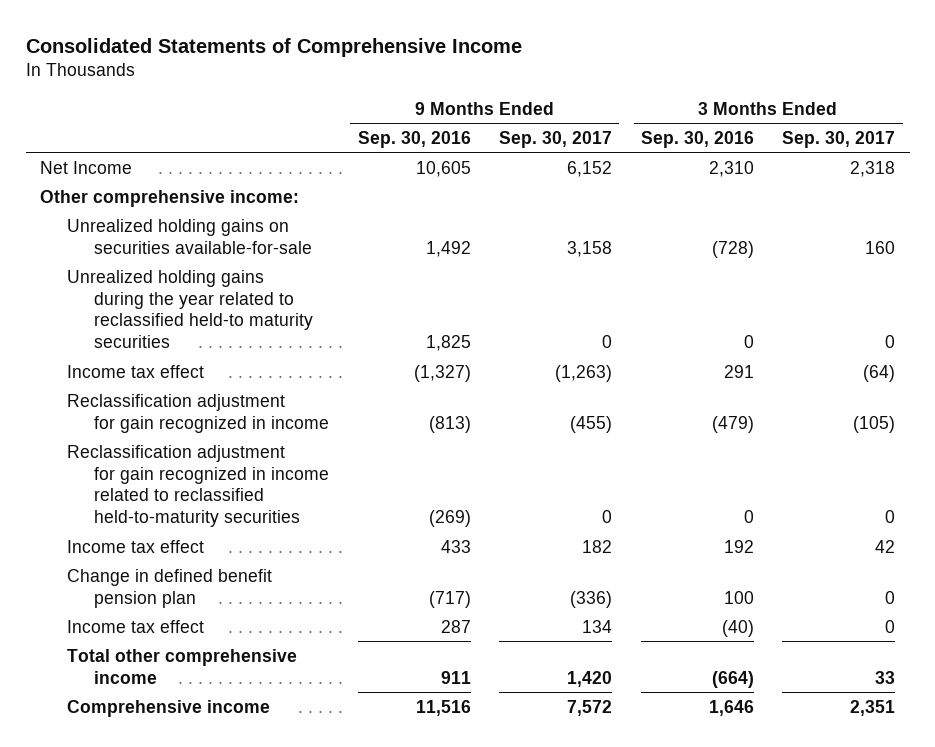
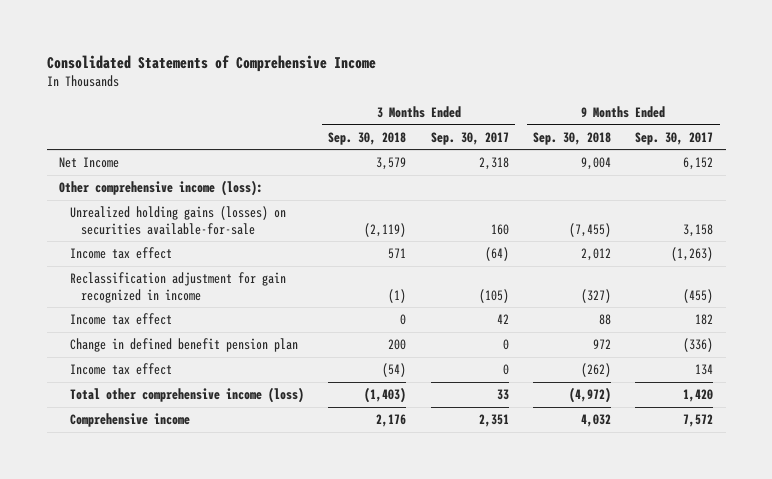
[357,130,471,148] Sep. 30, 2016 -> none
[640,130,754,148] Sep. 30, 2016 -> none
none -> [328,131,407,145] Sep. 30, 2018
none -> [533,131,612,145] Sep. 30, 2018
[66,269,313,349] Unrealized holding gains during the year related to reclassified held-to maturity securities -> none
[39,189,299,207] Other comprehensive income: -> [58,180,263,197] Other comprehensive income (loss):
[66,218,312,254] Unrealized holding gains on securities available-for-sale -> [70,206,287,235] Unrealized holding gains (losses) on securities available-for-sale
[66,444,329,528] Reclassification adjustment for gain recognized in income related to reclassified held-to-maturity securities -> none
[66,648,297,684] Total other comprehensive income -> [70,387,305,404] Total other comprehensive income (loss)

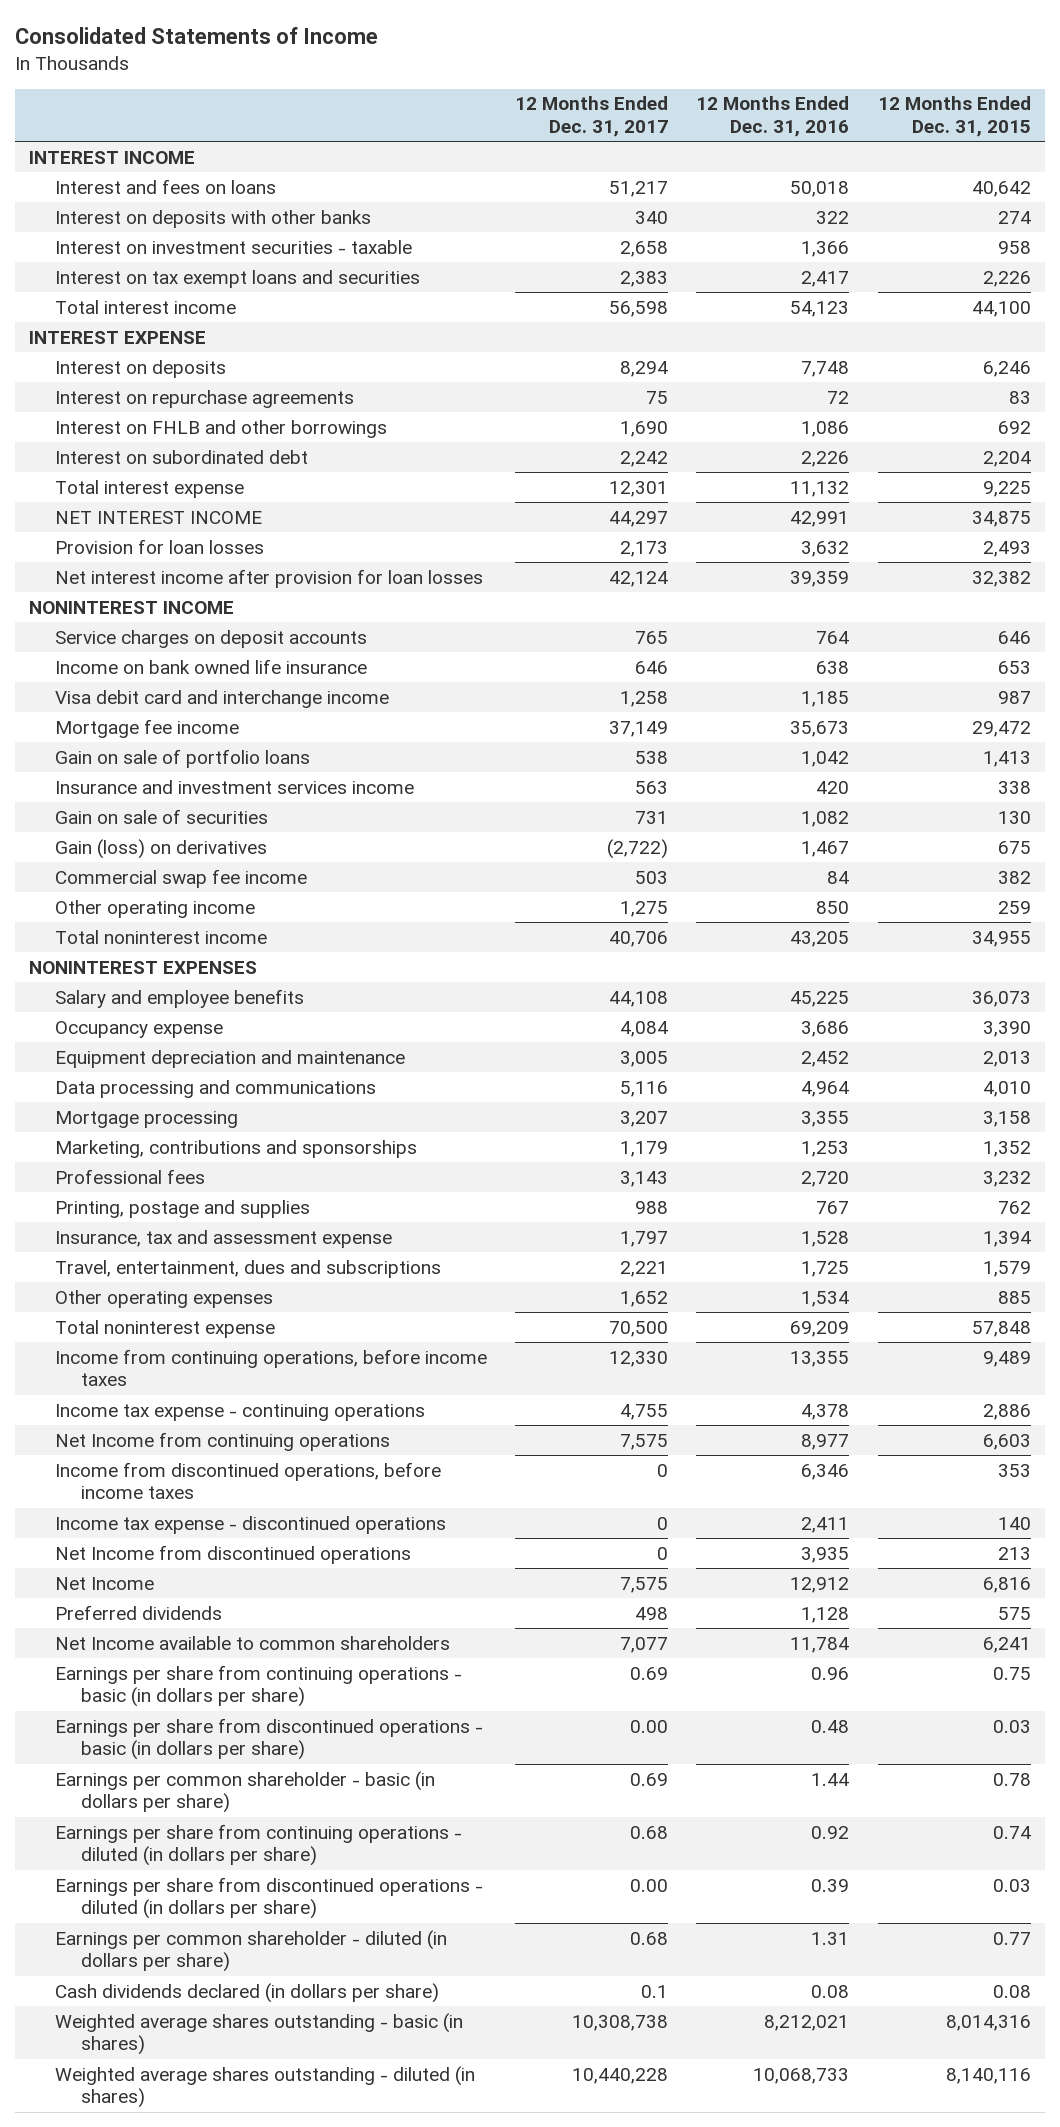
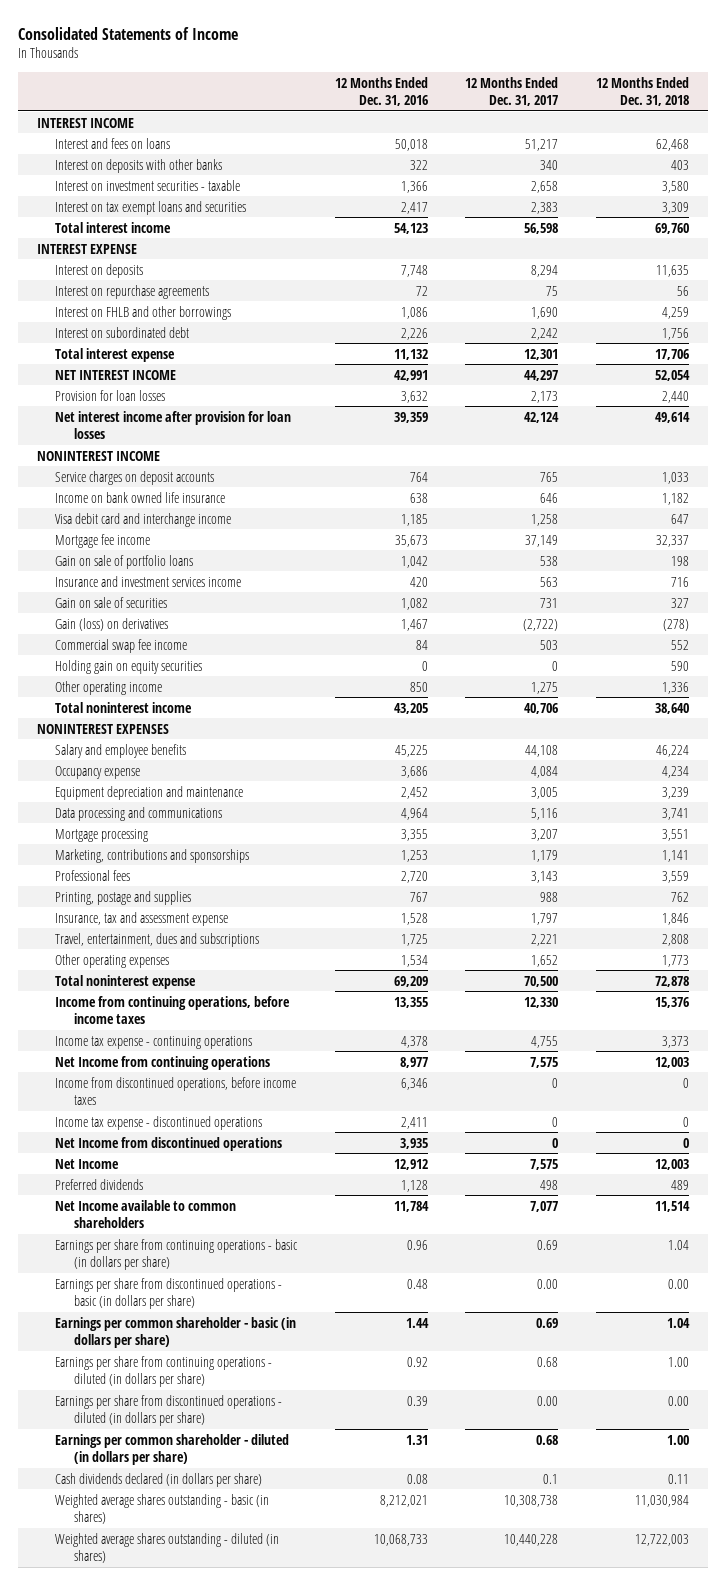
[877,96,1031,137] 12 Months Ended Dec. 31, 2015 -> none
none -> [595,76,689,107] 12 Months Ended Dec. 31, 2018
none -> [55,659,203,674] Holding gain on equity securities

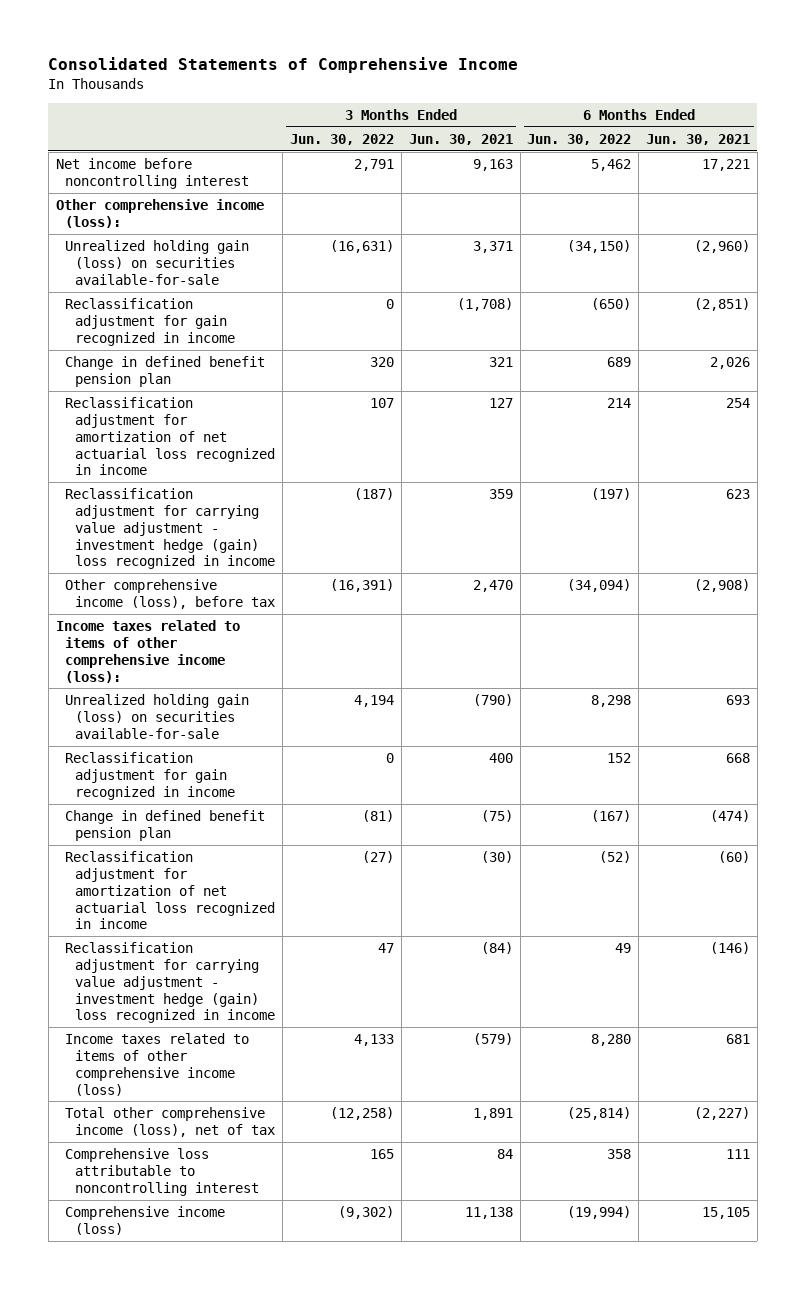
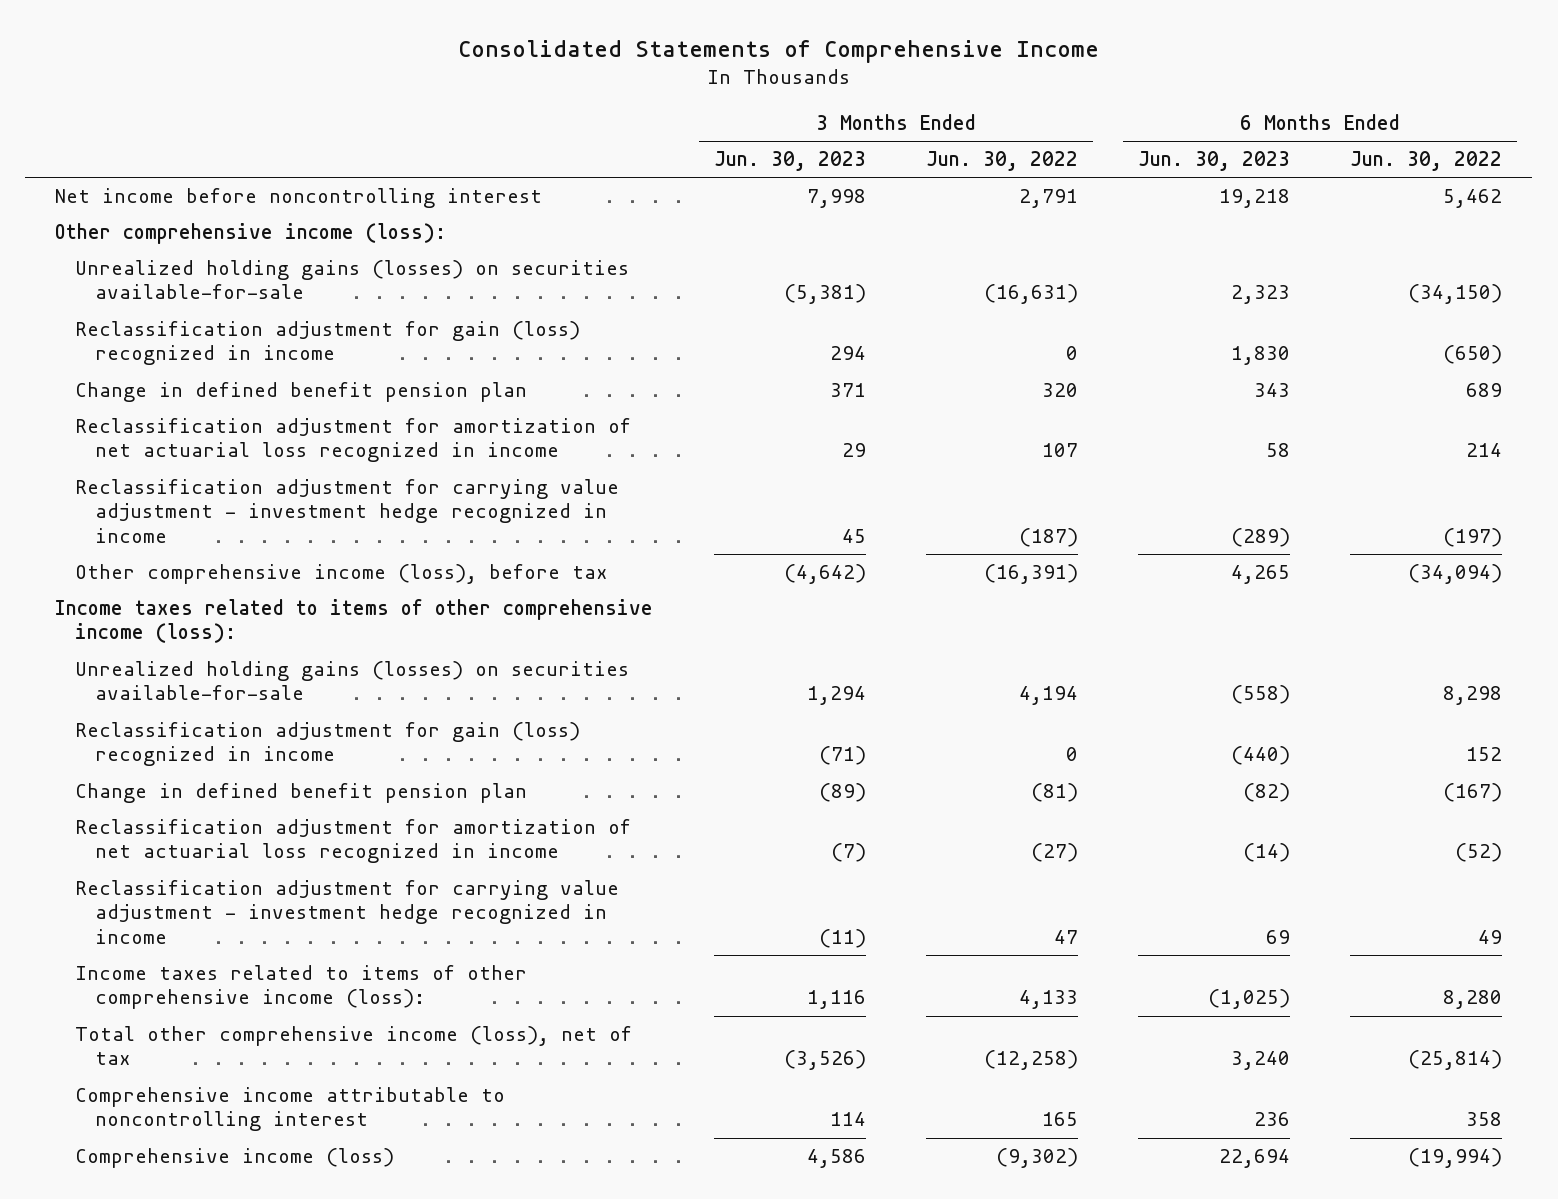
[408,133,513,145] Jun. 30, 2021 -> none
[646,133,751,145] Jun. 30, 2021 -> none
none -> [713,151,866,172] Jun. 30, 2023
none -> [1137,151,1290,172] Jun. 30, 2023
[65,240,250,285] Unrealized holding gain (loss) on securities available-for-sale -> [75,260,630,300] Unrealized holding gains (losses) on securities available-for-sale
[65,298,236,346] Reclassification adjustment for gain recognized in income -> [75,321,581,366] Reclassification adjustment for gain (loss) recognized in income
[65,488,276,570] Reclassification adjustment for carrying value adjustment - investment hedge (gain) loss recognized in income -> [75,479,620,543] Reclassification adjustment for carrying value adjustment - investment hedge recognized in income
[65,694,250,739] Unrealized holding gain (loss) on securities available-for-sale -> [75,661,630,701] Unrealized holding gains (losses) on securities available-for-sale
[65,752,236,800] Reclassification adjustment for gain recognized in income -> [75,722,581,767] Reclassification adjustment for gain (loss) recognized in income
[65,942,276,1024] Reclassification adjustment for carrying value adjustment - investment hedge (gain) loss recognized in income -> [75,880,620,944] Reclassification adjustment for carrying value adjustment - investment hedge recognized in income
[65,1033,250,1096] Income taxes related to items of other comprehensive income (loss) -> [75,965,528,1010] Income taxes related to items of other comprehensive income (loss):
[65,1148,260,1196] Comprehensive loss attributable to noncontrolling interest -> [75,1087,506,1132] Comprehensive income attributable to noncontrolling interest

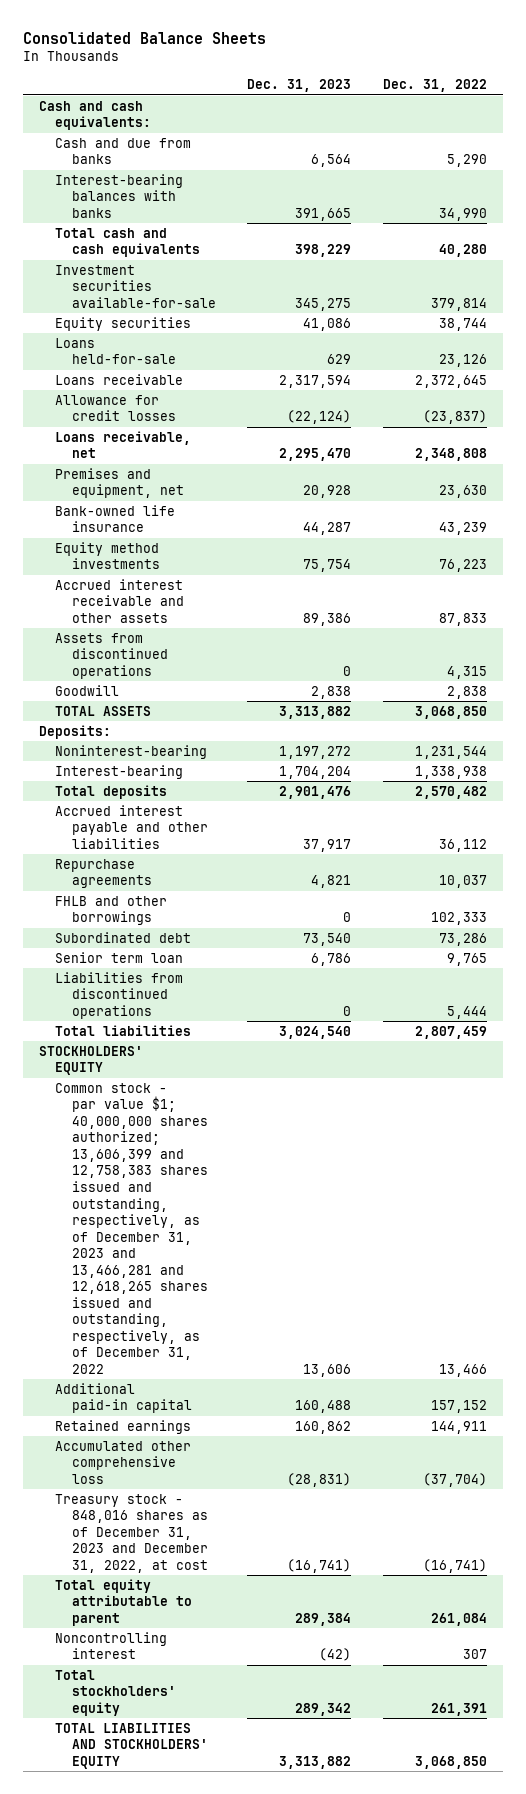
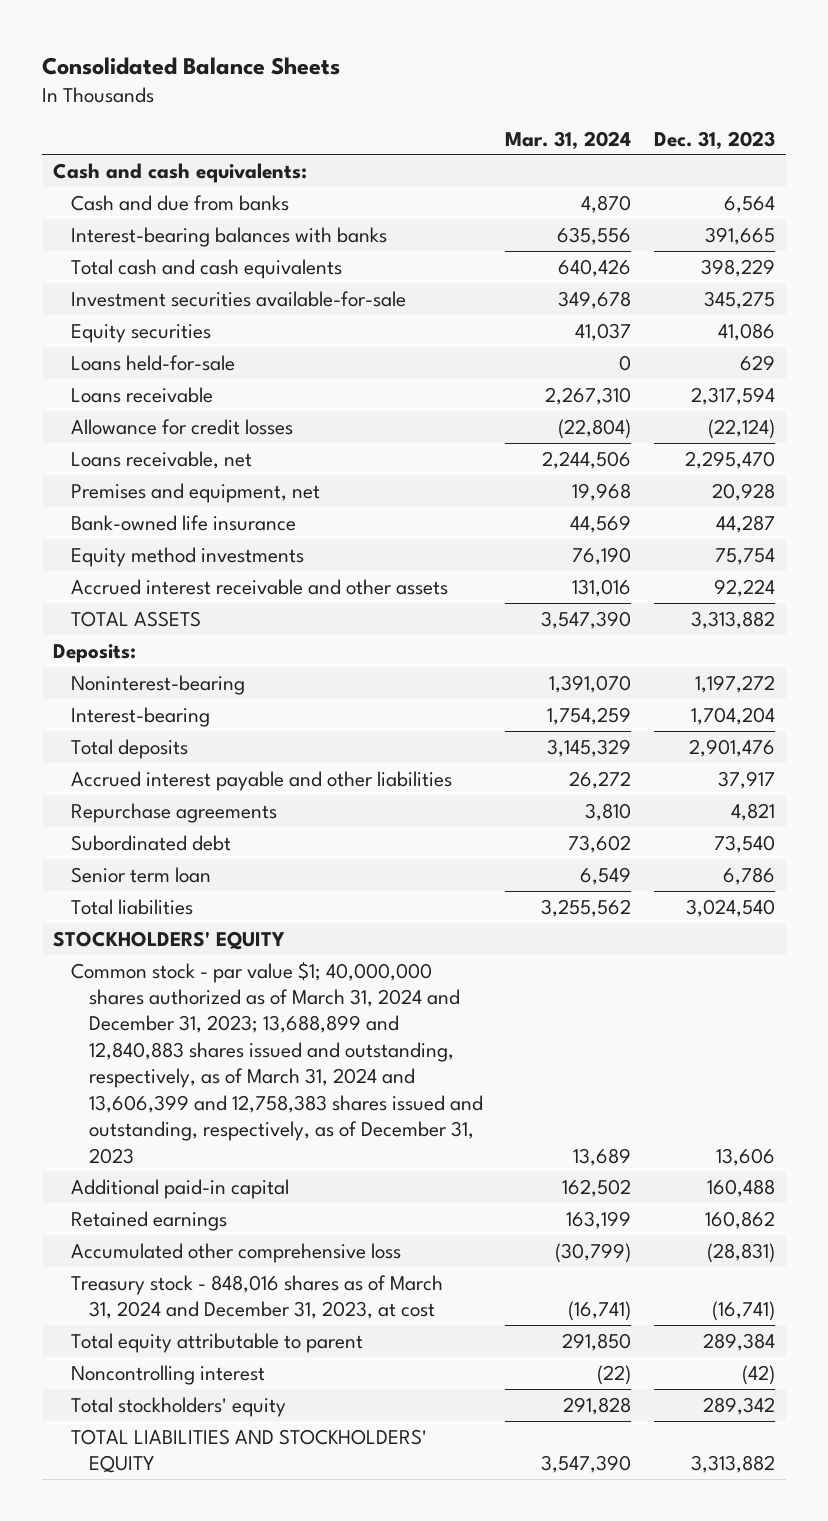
[382,79,487,93] Dec. 31, 2022 -> none
none -> [505,130,632,150] Mar. 31, 2024
[55,632,168,679] Assets from discontinued operations -> none
[55,684,120,696] Goodwill -> none
[303,612,352,626] 89,386 -> [713,578,775,597] 92,224
[55,895,168,926] FHLB and other borrowings -> none
[55,971,184,1019] Liabilities from discontinued operations -> none
[55,1082,208,1374] Common stock - par value $1; 40,000,000 shares authorized; 13,606,399 and 12,758,383 shares issued and outstanding, respectively, as of December 31, 2023 and 13,466,281 and 12,618,265 shares issued and outstanding, respectively, as of December 31, 2022 -> [71,960,484,1164] Common stock - par value $1; 40,000,000 shares authorized as of March 31, 2024 and December 31, 2023; 13,688,899 and 12,840,883 shares issued and outstanding, respectively, as of March 31, 2024 and 13,606,399 and 12,758,383 shares issued and outstanding, respectively, as of December 31, 2023
[55,1493,208,1573] Treasury stock - 848,016 shares as of December 31, 2023 and December 31, 2022, at cost -> [71,1274,444,1320] Treasury stock - 848,016 shares as of March 31, 2024 and December 31, 2023, at cost

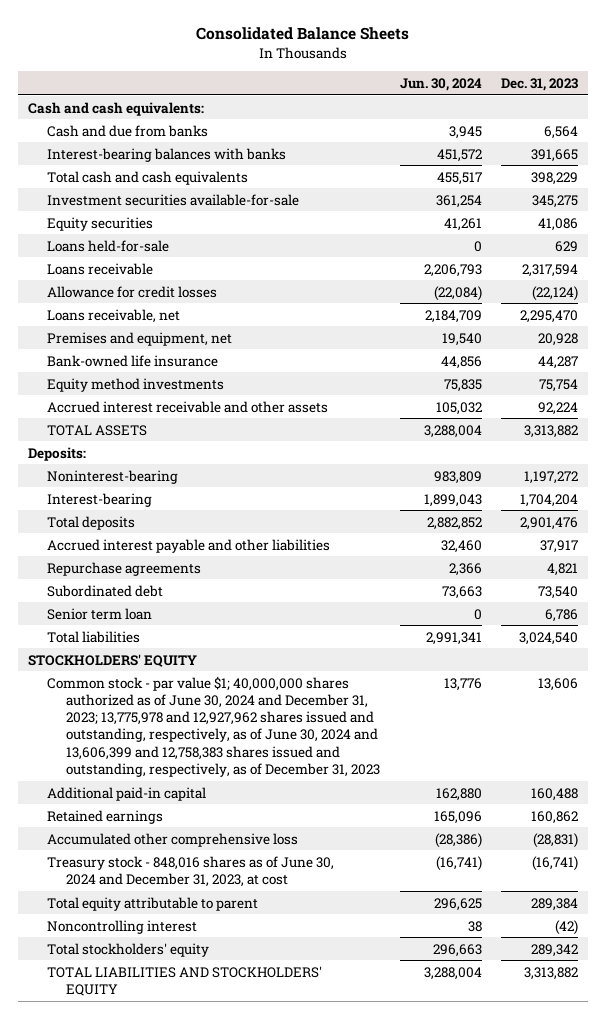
[505,130,632,150] Mar. 31, 2024 -> none
none -> [399,77,482,91] Jun. 30, 2024
[71,960,484,1164] Common stock - par value $1; 40,000,000 shares authorized as of March 31, 2024 and December 31, 2023; 13,688,899 and 12,840,883 shares issued and outstanding, respectively, as of March 31, 2024 and 13,606,399 and 12,758,383 shares issued and outstanding, respectively, as of December 31, 2023 -> [46,675,381,778] Common stock - par value $1; 40,000,000 shares authorized as of June 30, 2024 and December 31, 2023; 13,775,978 and 12,927,962 shares issued and outstanding, respectively, as of June 30, 2024 and 13,606,399 and 12,758,383 shares issued and outstanding, respectively, as of December 31, 2023
[71,1274,444,1320] Treasury stock - 848,016 shares as of March 31, 2024 and December 31, 2023, at cost -> [46,855,334,887] Treasury stock - 848,016 shares as of June 30, 2024 and December 31, 2023, at cost

